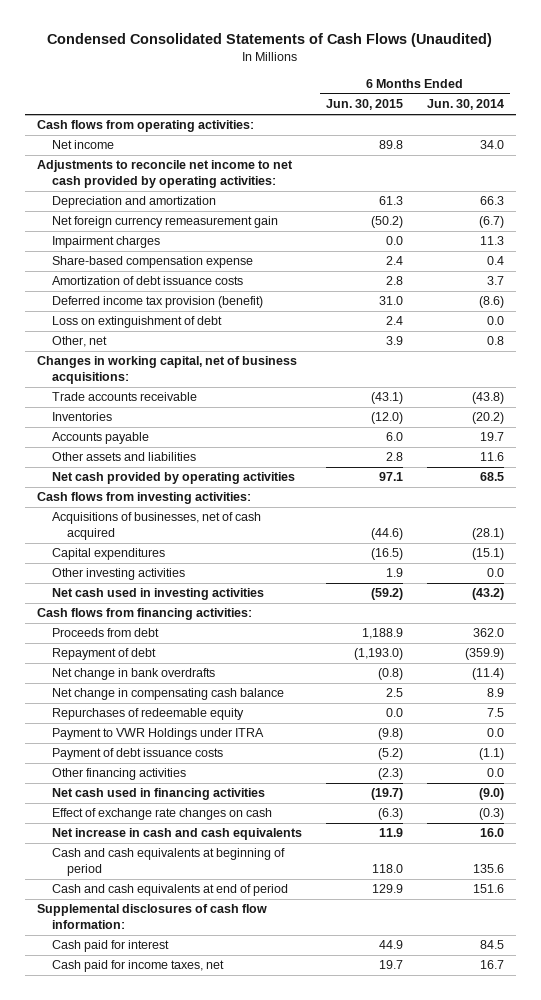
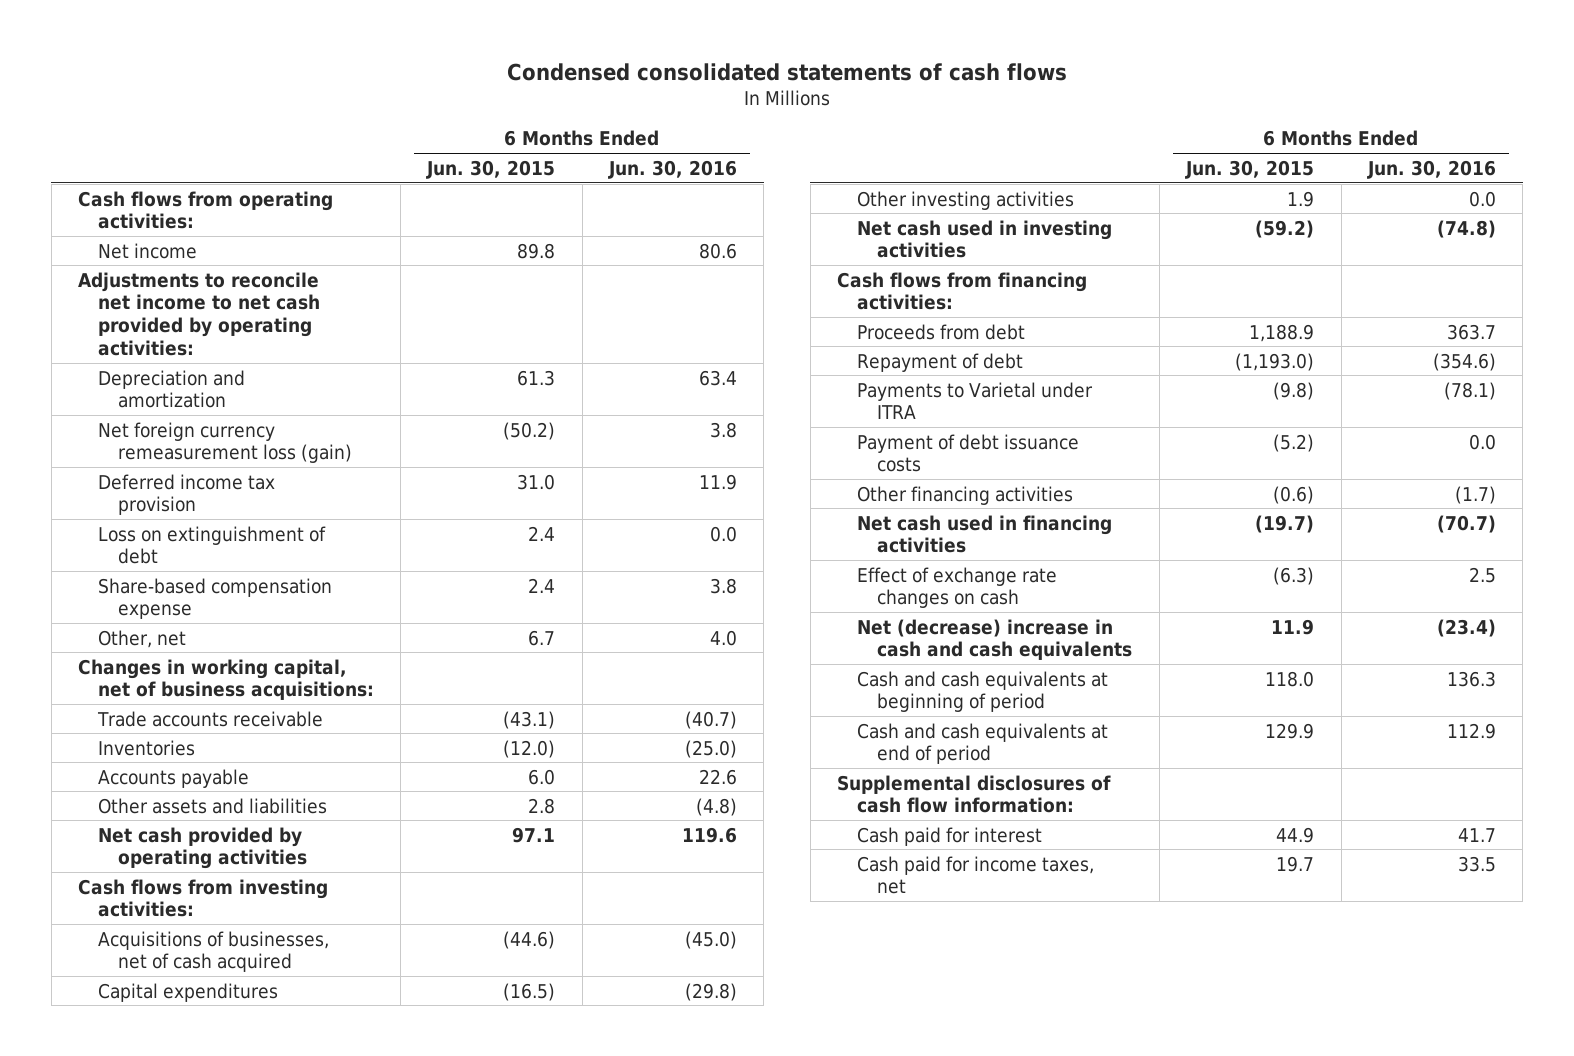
[47,32,493,47] Condensed Consolidated Statements of Cash Flows (Unaudited) -> [506,63,1067,82] Condensed consolidated statements of cash flows
[427,99,505,111] Jun. 30, 2014 -> none
none -> [607,159,737,179] Jun. 30, 2016
[51,236,160,249] Impairment charges -> none
[51,276,243,286] Amortization of debt issuance costs -> none
[51,216,278,229] Net foreign currency remeasurement gain -> [98,421,353,464] Net foreign currency remeasurement loss (gain)
[51,296,263,309] Deferred income tax provision (benefit) -> [98,473,276,516] Deferred income tax provision
[51,256,253,269] Share-based compensation expense -> [98,577,333,620] Share-based compensation expense
[386,336,404,346] 3.9 -> [528,629,556,646] 6.7
[51,668,215,681] Net change in bank overdrafts -> none
[51,688,284,701] Net change in compensating cash balance -> none
[51,708,244,721] Repurchases of redeemable equity -> none
[51,728,264,741] Payment to VWR Holdings under ITRA -> [857,381,1094,420] Payments to Varietal under ITRA
[378,768,404,781] (2.3) -> [1273,485,1315,504] (0.6)
[51,828,302,841] Net increase in cash and cash equivalents -> [857,618,1133,661] Net (decrease) increase in cash and cash equivalents

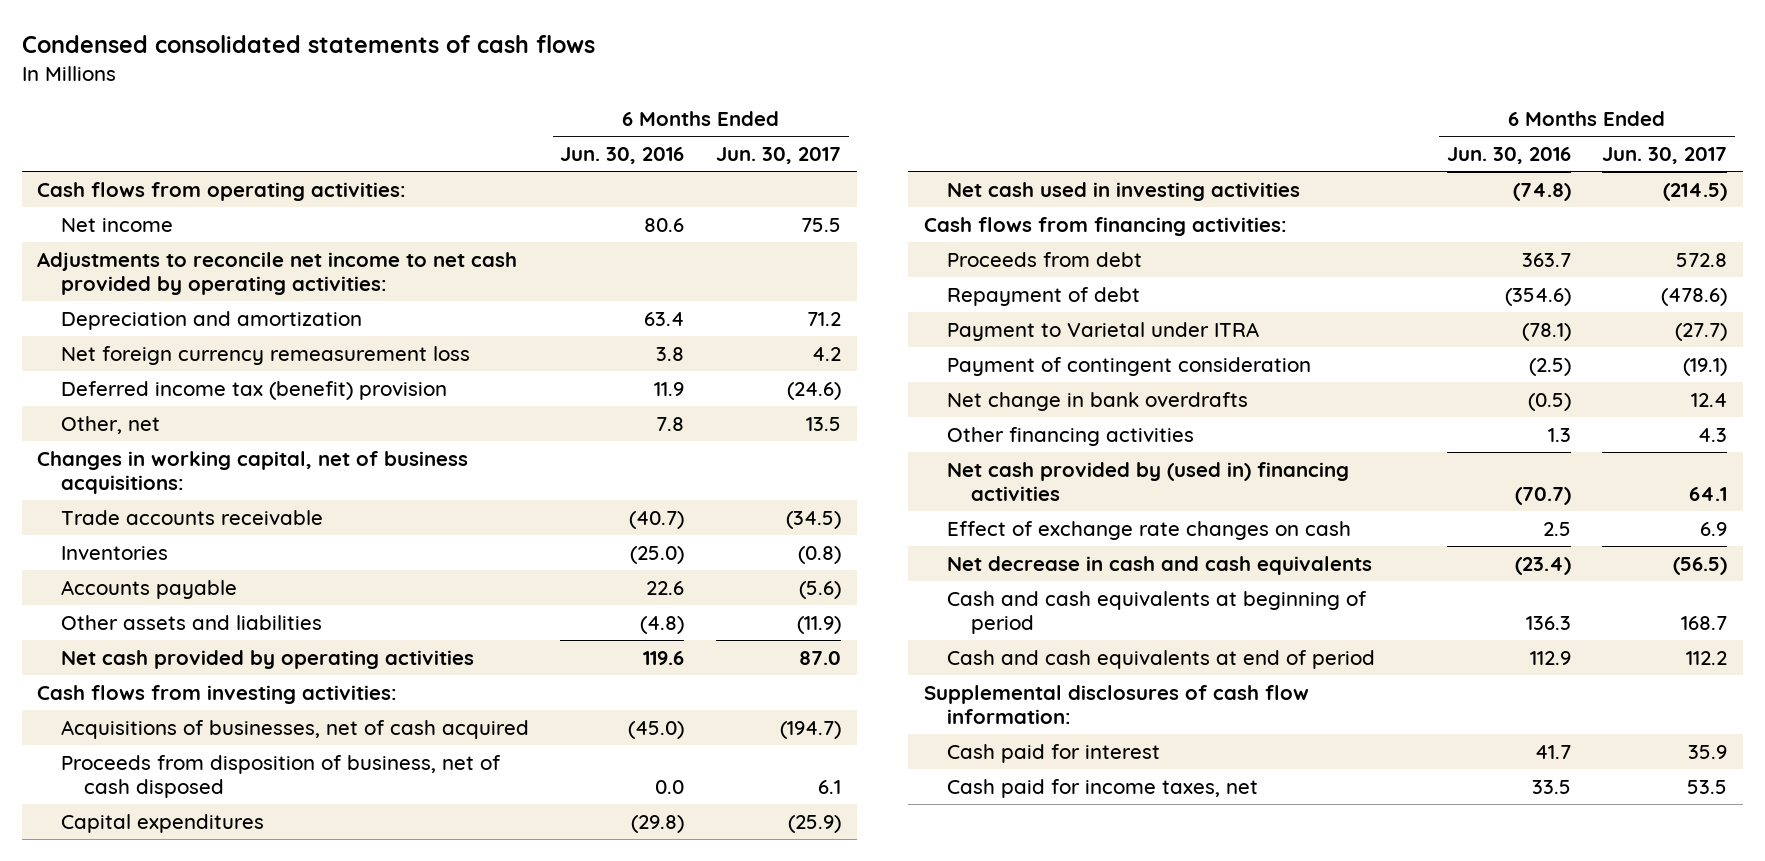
[426,159,556,179] Jun. 30, 2015 -> none
none -> [715,147,841,165] Jun. 30, 2017
[98,525,327,565] Loss on extinguishment of debt -> none
[98,577,333,620] Share-based compensation expense -> none
[98,421,353,464] Net foreign currency remeasurement loss (gain) -> [60,345,470,365] Net foreign currency remeasurement loss
[98,473,276,516] Deferred income tax provision -> [60,380,447,400] Deferred income tax (benefit) provision
[709,629,737,646] 4.0 -> [656,416,685,431] 7.8
none -> [60,754,501,798] Proceeds from disposition of business, net of cash disposed
[857,190,1075,210] Other investing activities -> none
[857,433,1080,473] Payment of debt issuance costs -> none
[857,381,1094,420] Payments to Varietal under ITRA -> [947,321,1260,341] Payment to Varietal under ITRA
none -> [947,356,1312,376] Payment of contingent consideration
none -> [947,391,1249,411] Net change in bank overdrafts
[1454,485,1496,504] (1.7) -> [1547,427,1571,442] 1.3
[857,514,1113,554] Net cash used in financing activities -> [947,461,1350,501] Net cash provided by (used in) financing activities
[857,618,1133,661] Net (decrease) increase in cash and cash equivalents -> [947,555,1373,575] Net decrease in cash and cash equivalents

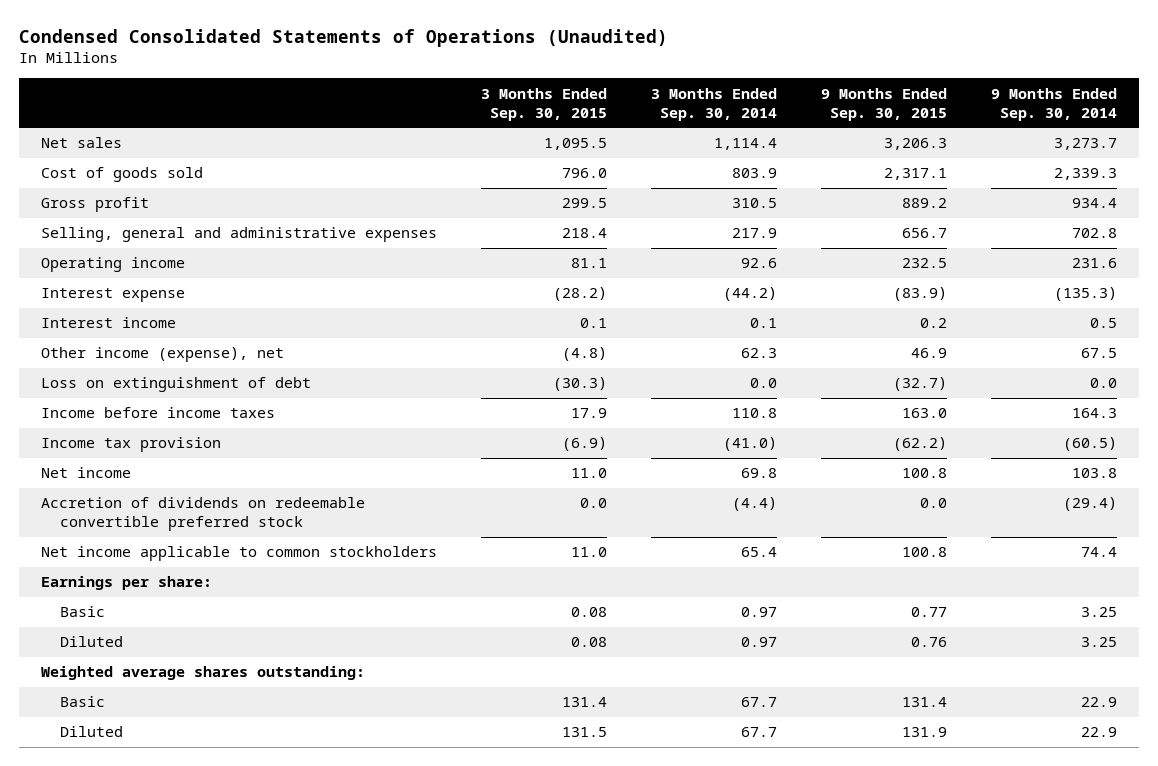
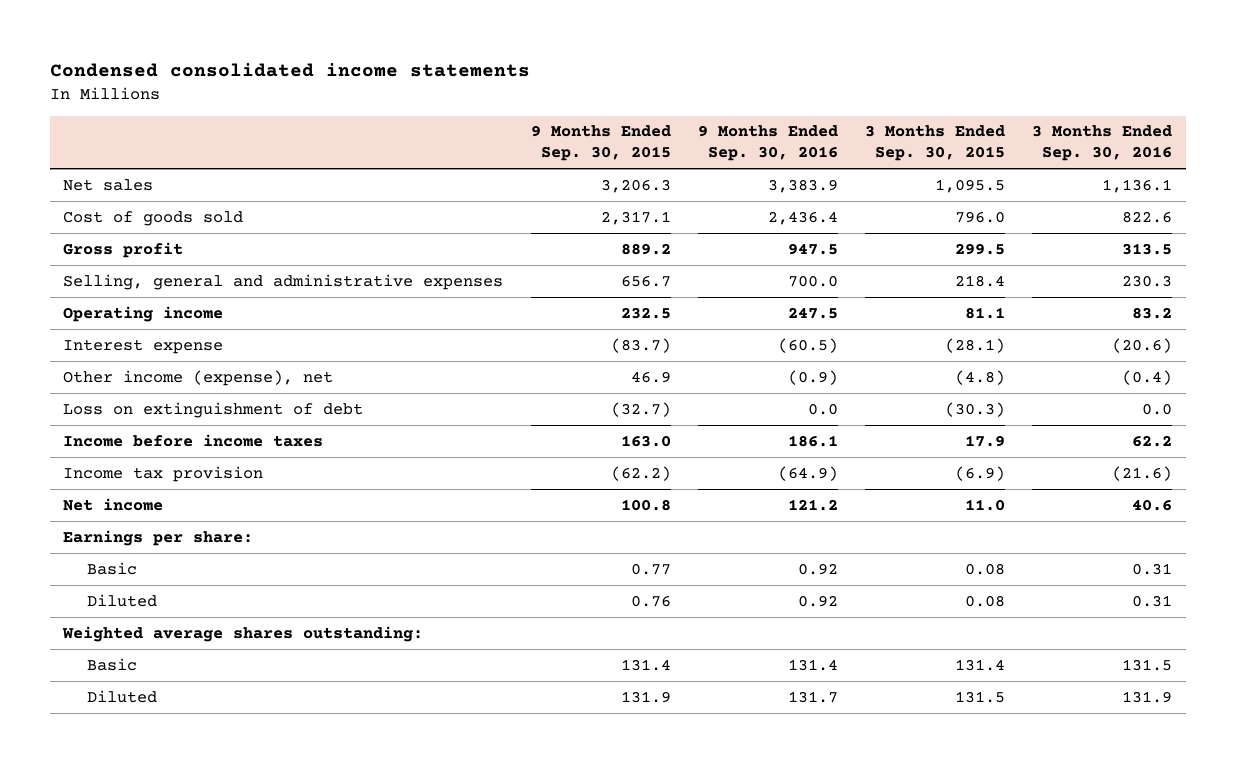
[18,28,668,47] Condensed Consolidated Statements of Operations (Unaudited) -> [49,62,530,77] Condensed consolidated income statements
[651,87,778,121] 3 Months Ended Sep. 30, 2014 -> none
[991,87,1118,121] 9 Months Ended Sep. 30, 2014 -> none
none -> [697,125,838,162] 9 Months Ended Sep. 30, 2016
none -> [1032,125,1173,162] 3 Months Ended Sep. 30, 2016
[40,317,176,329] Interest income -> none
[553,287,608,302] (28.2) -> [945,337,1006,353] (28.1)
[893,287,948,302] (83.9) -> [610,337,671,353] (83.7)
[40,497,365,532] Accretion of dividends on redeemable convertible preferred stock -> none
[40,546,437,562] Net income applicable to common stockholders -> none

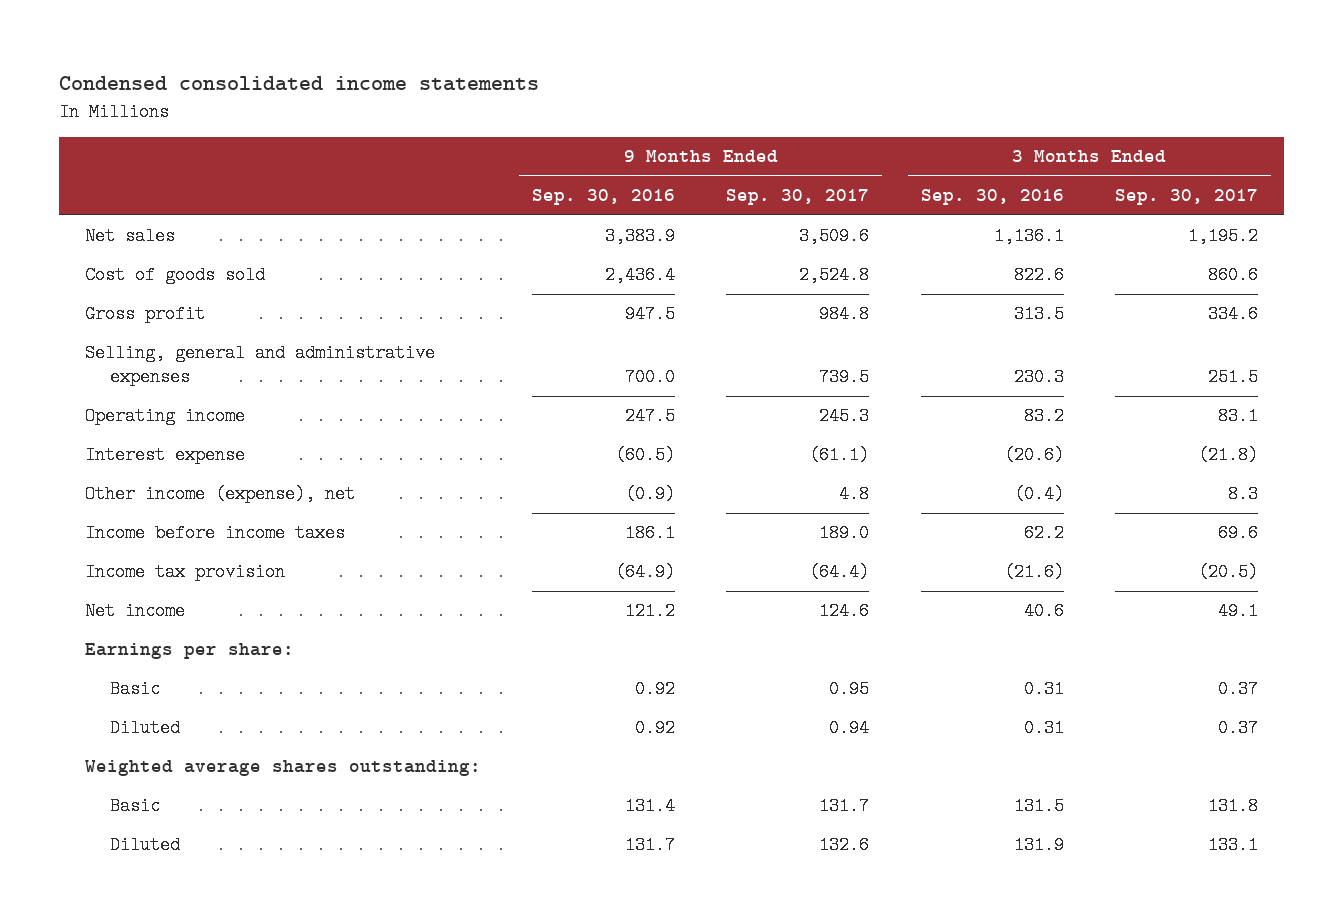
[530,125,671,162] 9 Months Ended Sep. 30, 2015 -> none
[865,125,1006,162] 3 Months Ended Sep. 30, 2015 -> none
none -> [726,189,870,206] Sep. 30, 2017
none -> [1115,189,1259,206] Sep. 30, 2017
[63,401,364,418] Loss on extinguishment of debt -> none

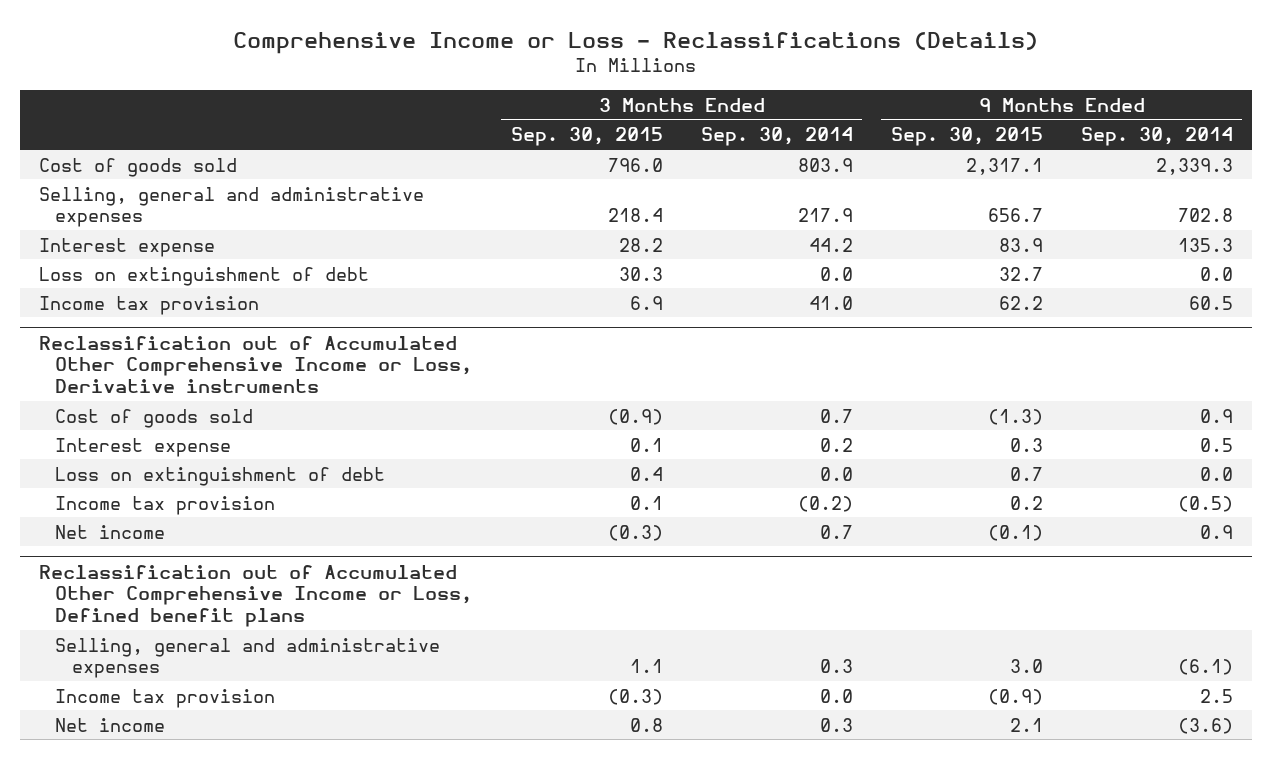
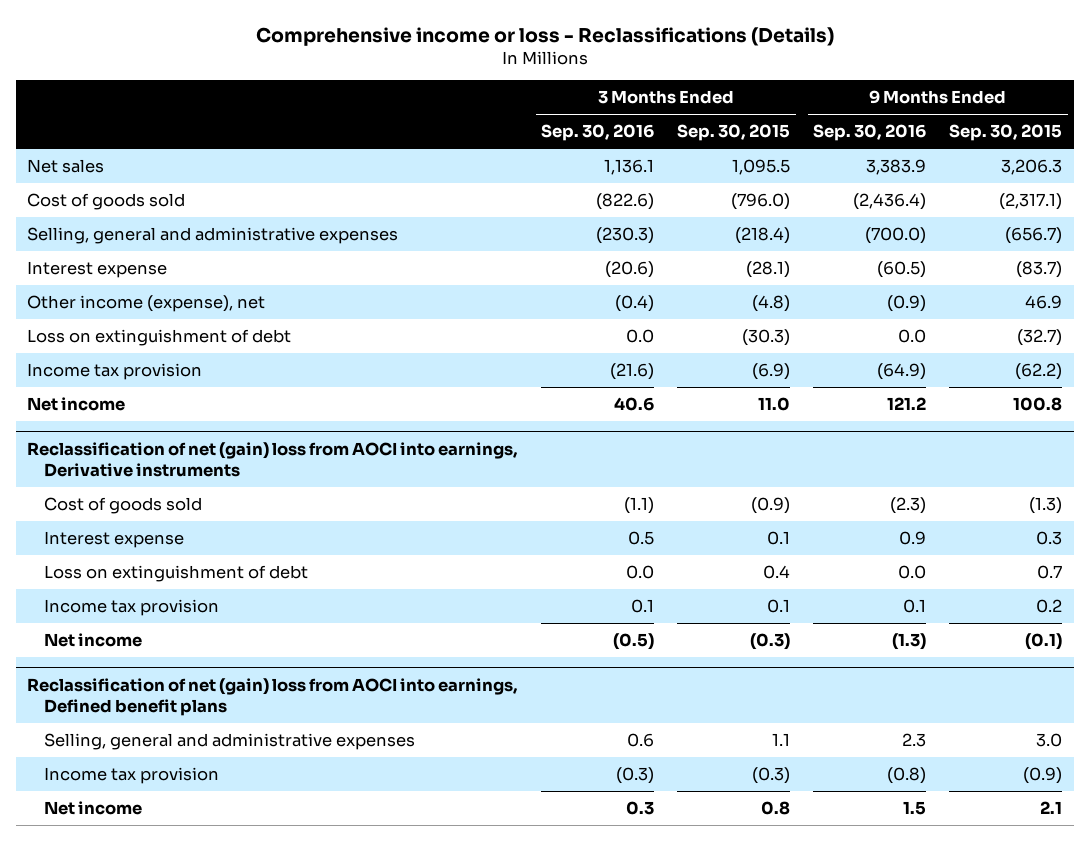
[232,31,1038,54] Comprehensive Income or Loss - Reclassifications (Details) -> [255,26,834,46] Comprehensive income or loss - Reclassifications (Details)
[700,127,853,147] Sep. 30, 2014 -> none
[1080,127,1233,147] Sep. 30, 2014 -> none
none -> [541,124,655,142] Sep. 30, 2016
none -> [813,124,927,142] Sep. 30, 2016
[38,335,473,394] Reclassification out of Accumulated Other Comprehensive Income or Loss, Derivative instruments -> none
none -> [27,158,105,173] Net sales
[607,157,663,172] 796.0 -> [731,192,791,210] (796.0)
[965,157,1043,175] 2,317.1 -> [999,192,1063,210] (2,317.1)
[607,208,663,223] 218.4 -> [735,226,791,244] (218.4)
[987,208,1043,223] 656.7 -> [1005,226,1063,244] (656.7)
[618,237,663,252] 28.2 -> [746,260,791,278] (28.1)
[998,237,1043,252] 83.9 -> [1016,260,1063,278] (83.7)
none -> [27,294,266,312] Other income (expense), net
[618,266,663,281] 30.3 -> [742,328,791,346] (30.3)
[998,266,1043,281] 32.7 -> [1017,328,1063,346] (32.7)
[629,295,663,310] 6.9 -> [752,362,791,380] (6.9)
[998,295,1043,310] 62.2 -> [1015,362,1063,380] (62.2)
none -> [27,396,126,411] Net income
none -> [27,441,519,477] Reclassification of net (gain) loss from AOCI into earnings, Derivative instruments
[38,564,473,628] Reclassification out of Accumulated Other Comprehensive Income or Loss, Defined benefit plans -> none
none -> [27,677,519,716] Reclassification of net (gain) loss from AOCI into earnings, Defined benefit plans

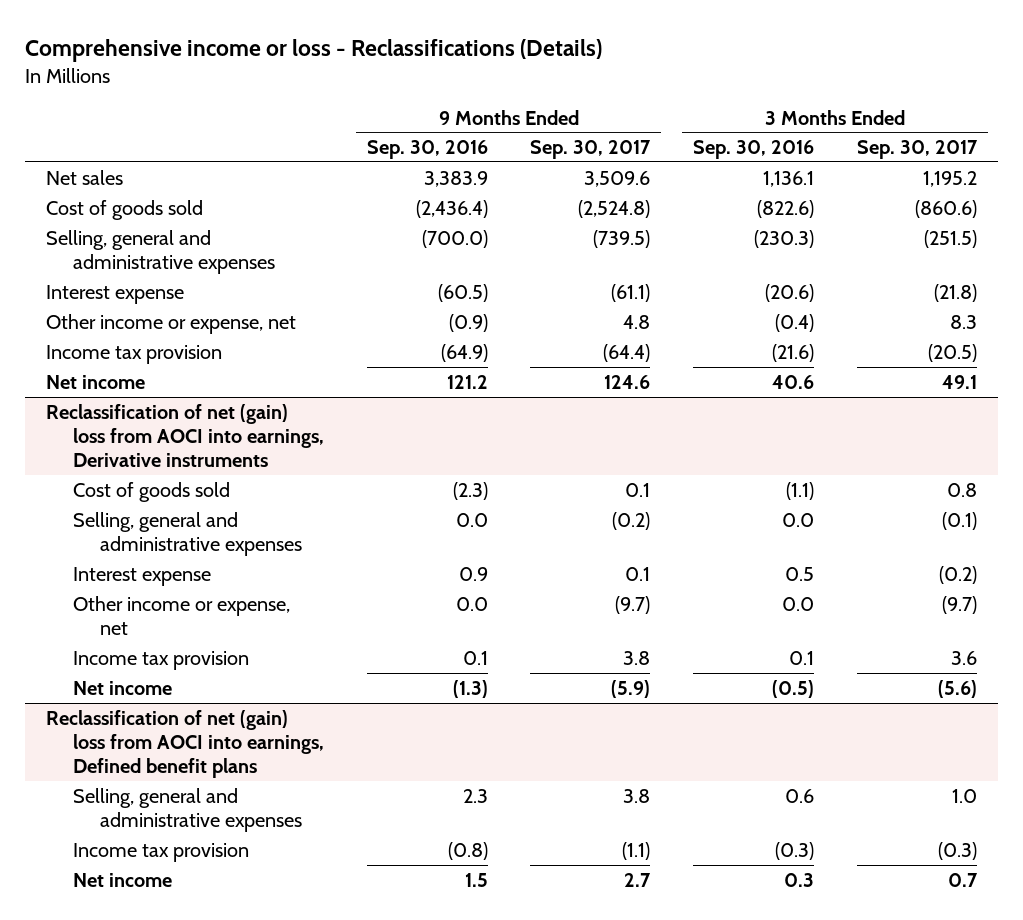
[677,124,791,142] Sep. 30, 2015 -> none
[949,124,1063,142] Sep. 30, 2015 -> none
none -> [530,140,652,160] Sep. 30, 2017
none -> [856,140,978,160] Sep. 30, 2017
[27,328,292,346] Loss on extinguishment of debt -> none
[27,294,266,312] Other income (expense), net -> [46,313,297,334] Other income or expense, net
none -> [72,511,302,556] Selling, general and administrative expenses
[43,564,308,582] Loss on extinguishment of debt -> none
none -> [72,595,290,635] Other income or expense, net

